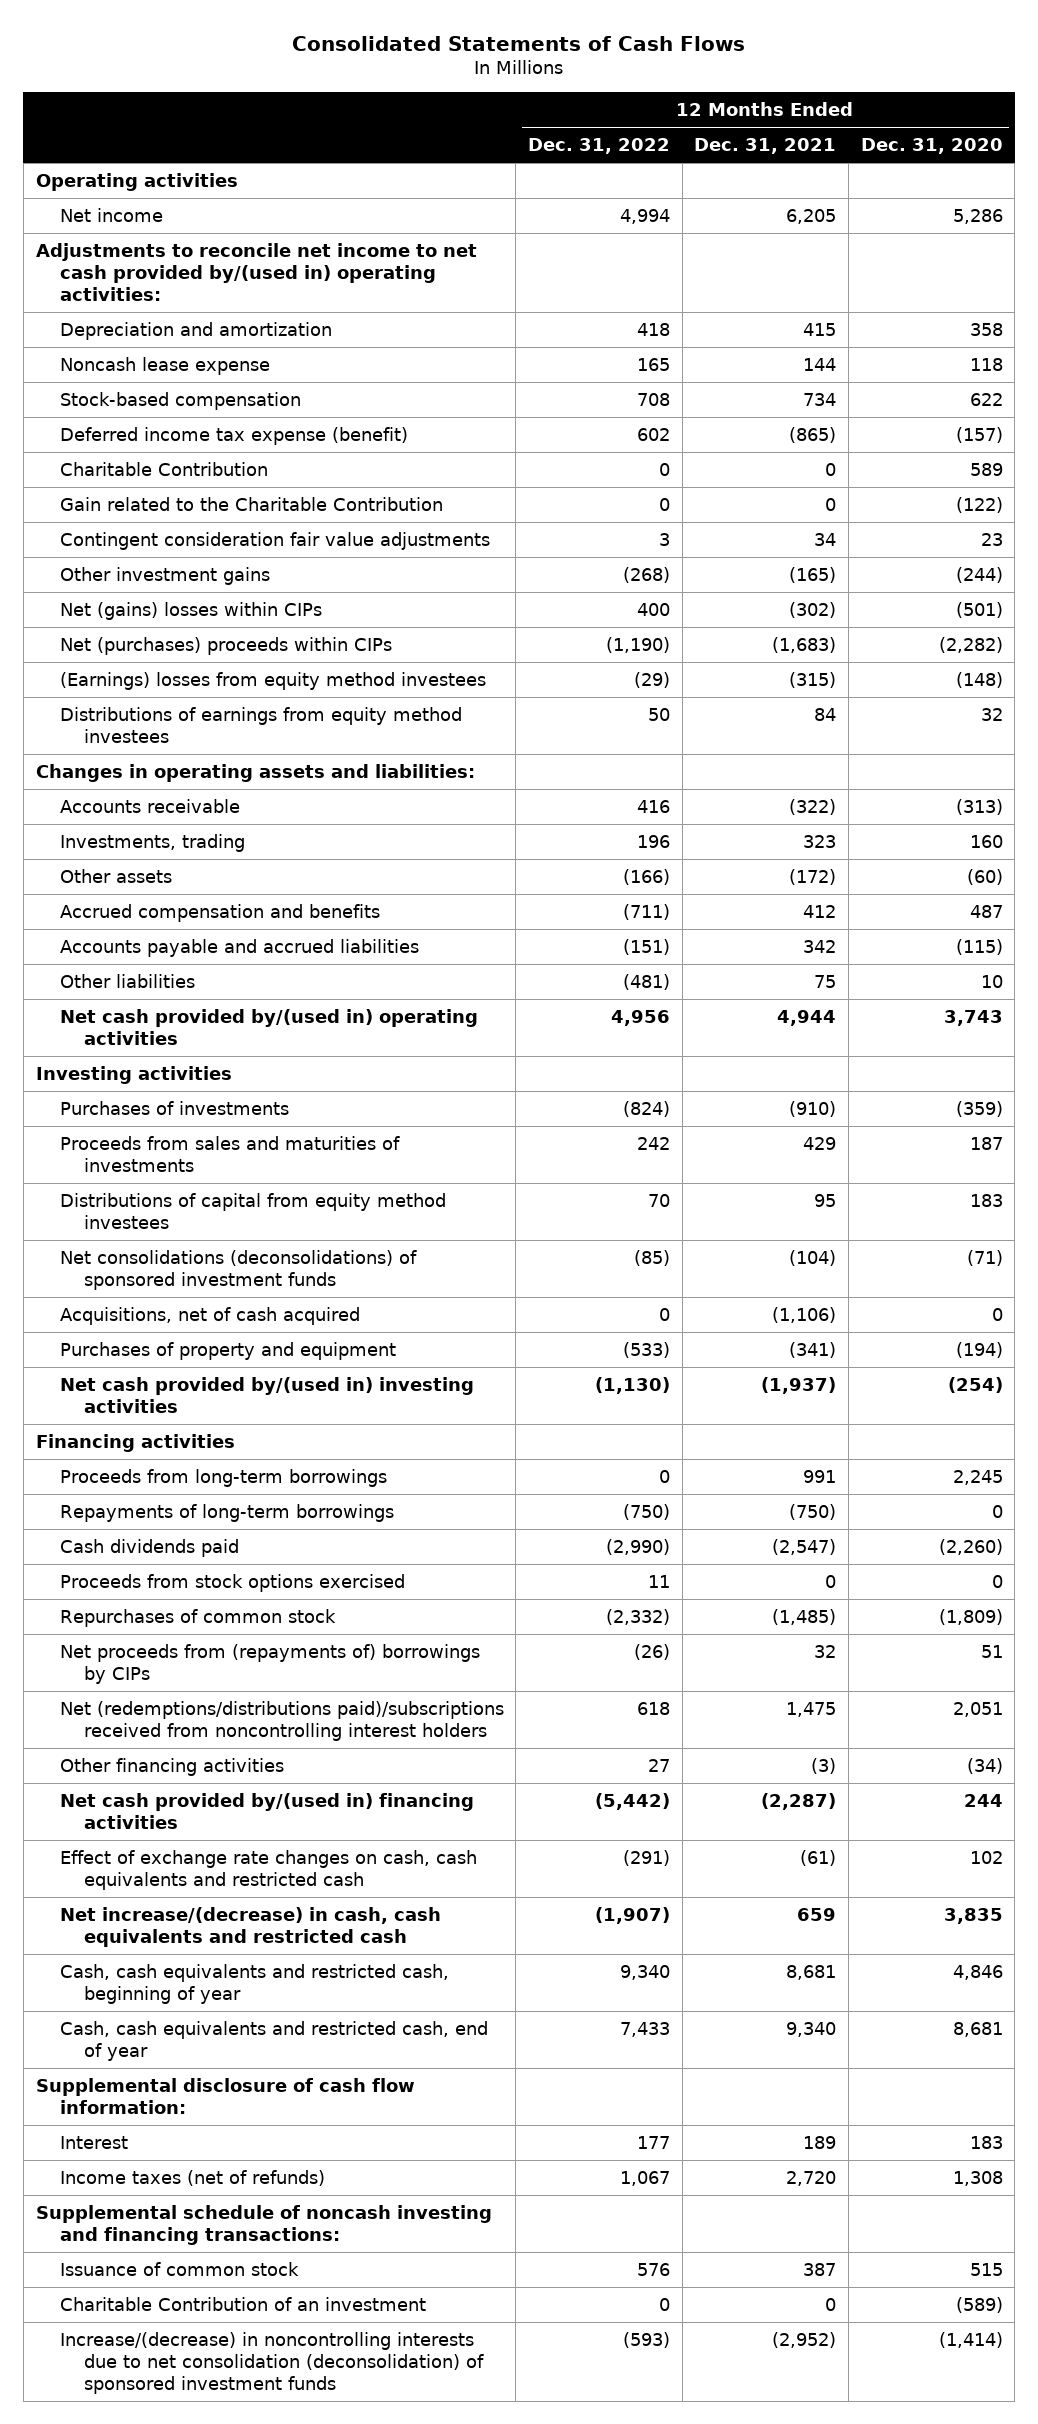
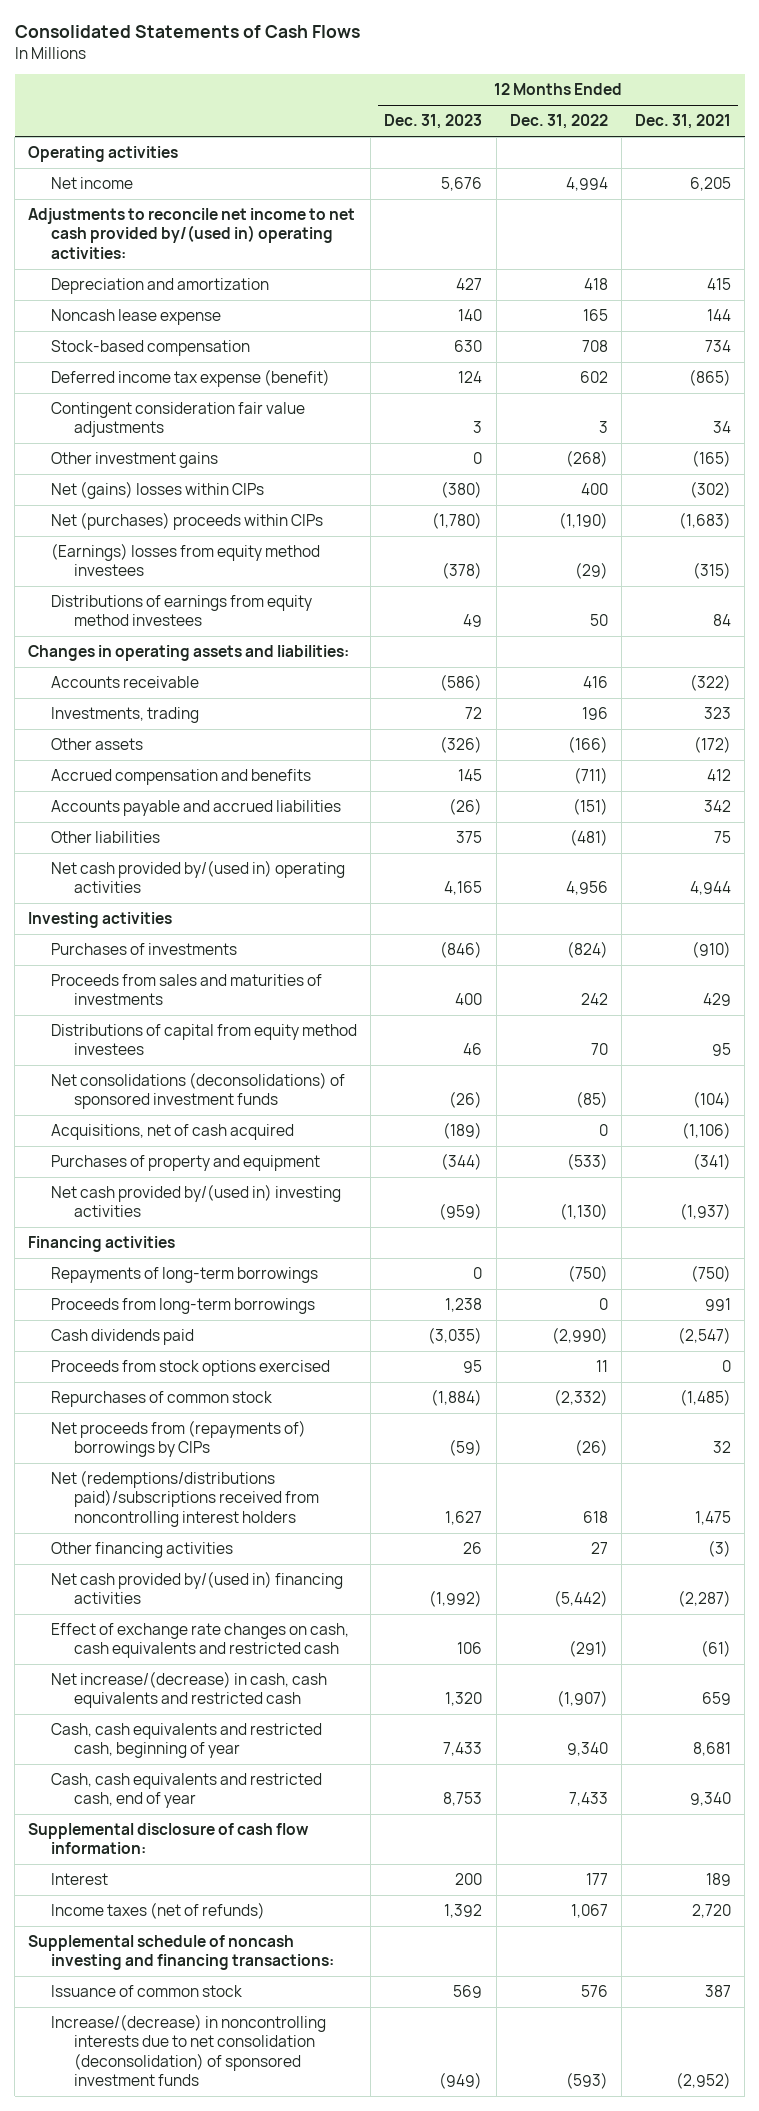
[860,137,1003,154] Dec. 31, 2020 -> none
none -> [384,114,483,130] Dec. 31, 2023
[59,461,268,476] Charitable Contribution -> none
[59,496,443,511] Gain related to the Charitable Contribution -> none
[59,1468,387,1487] Proceeds from long-term borrowings -> [51,1298,316,1315] Proceeds from long-term borrowings
[59,2296,426,2311] Charitable Contribution of an investment -> none

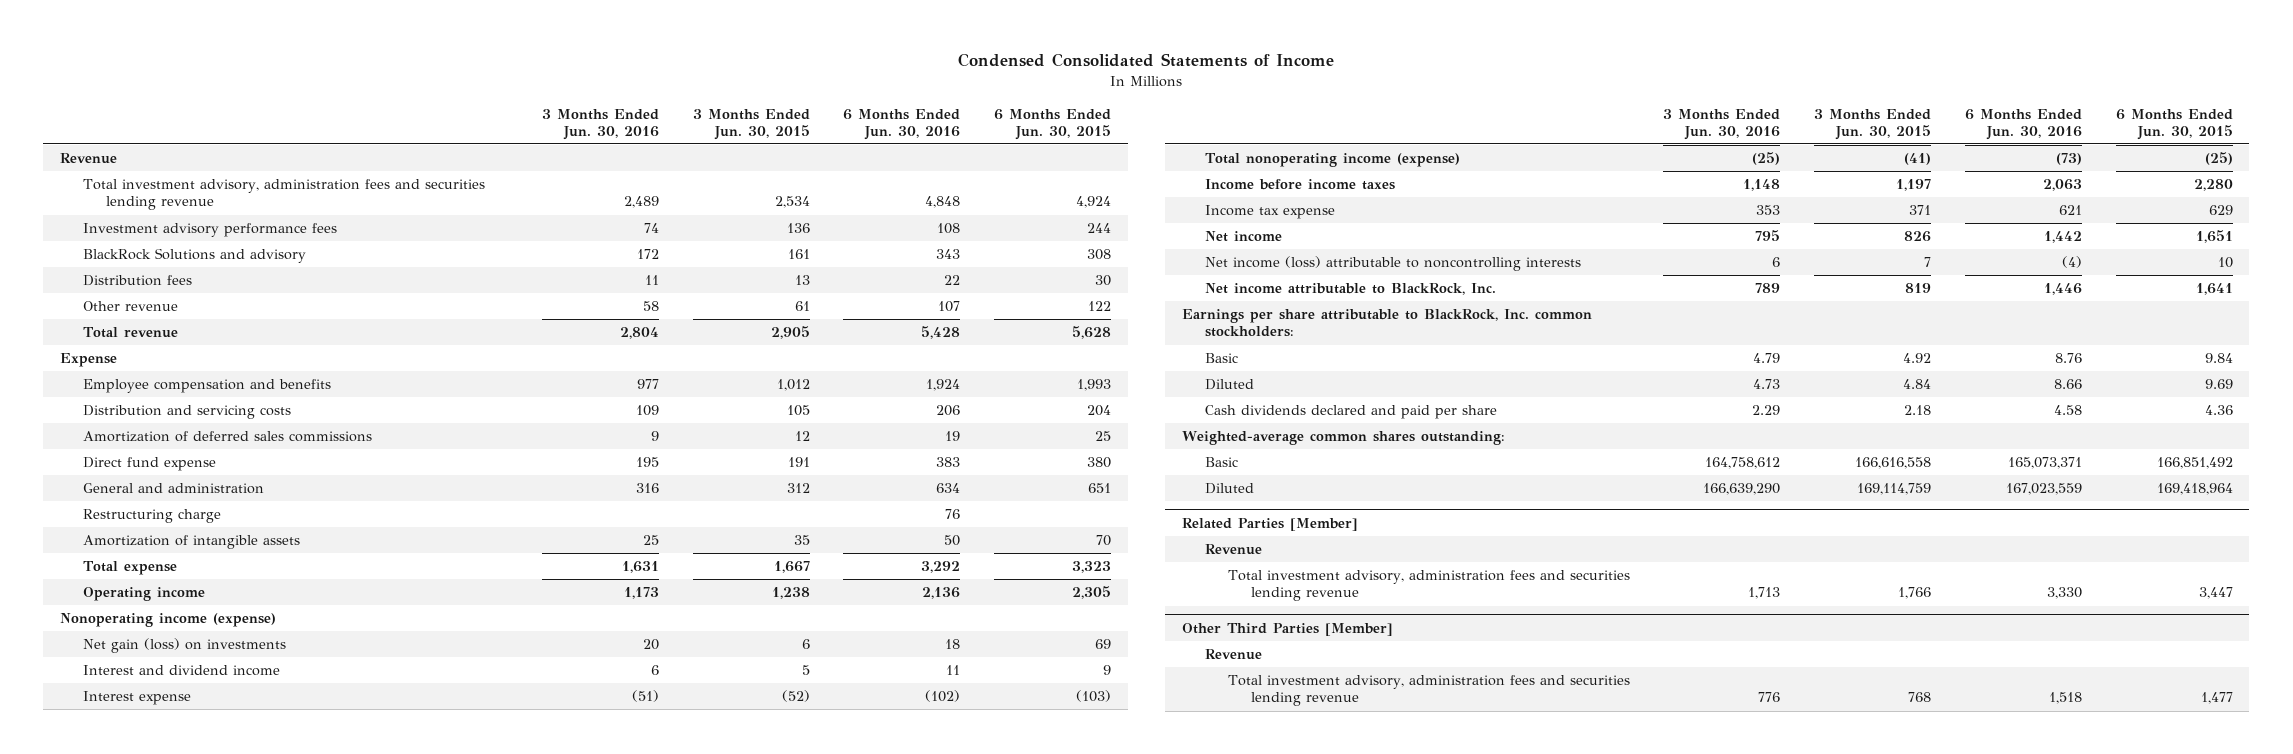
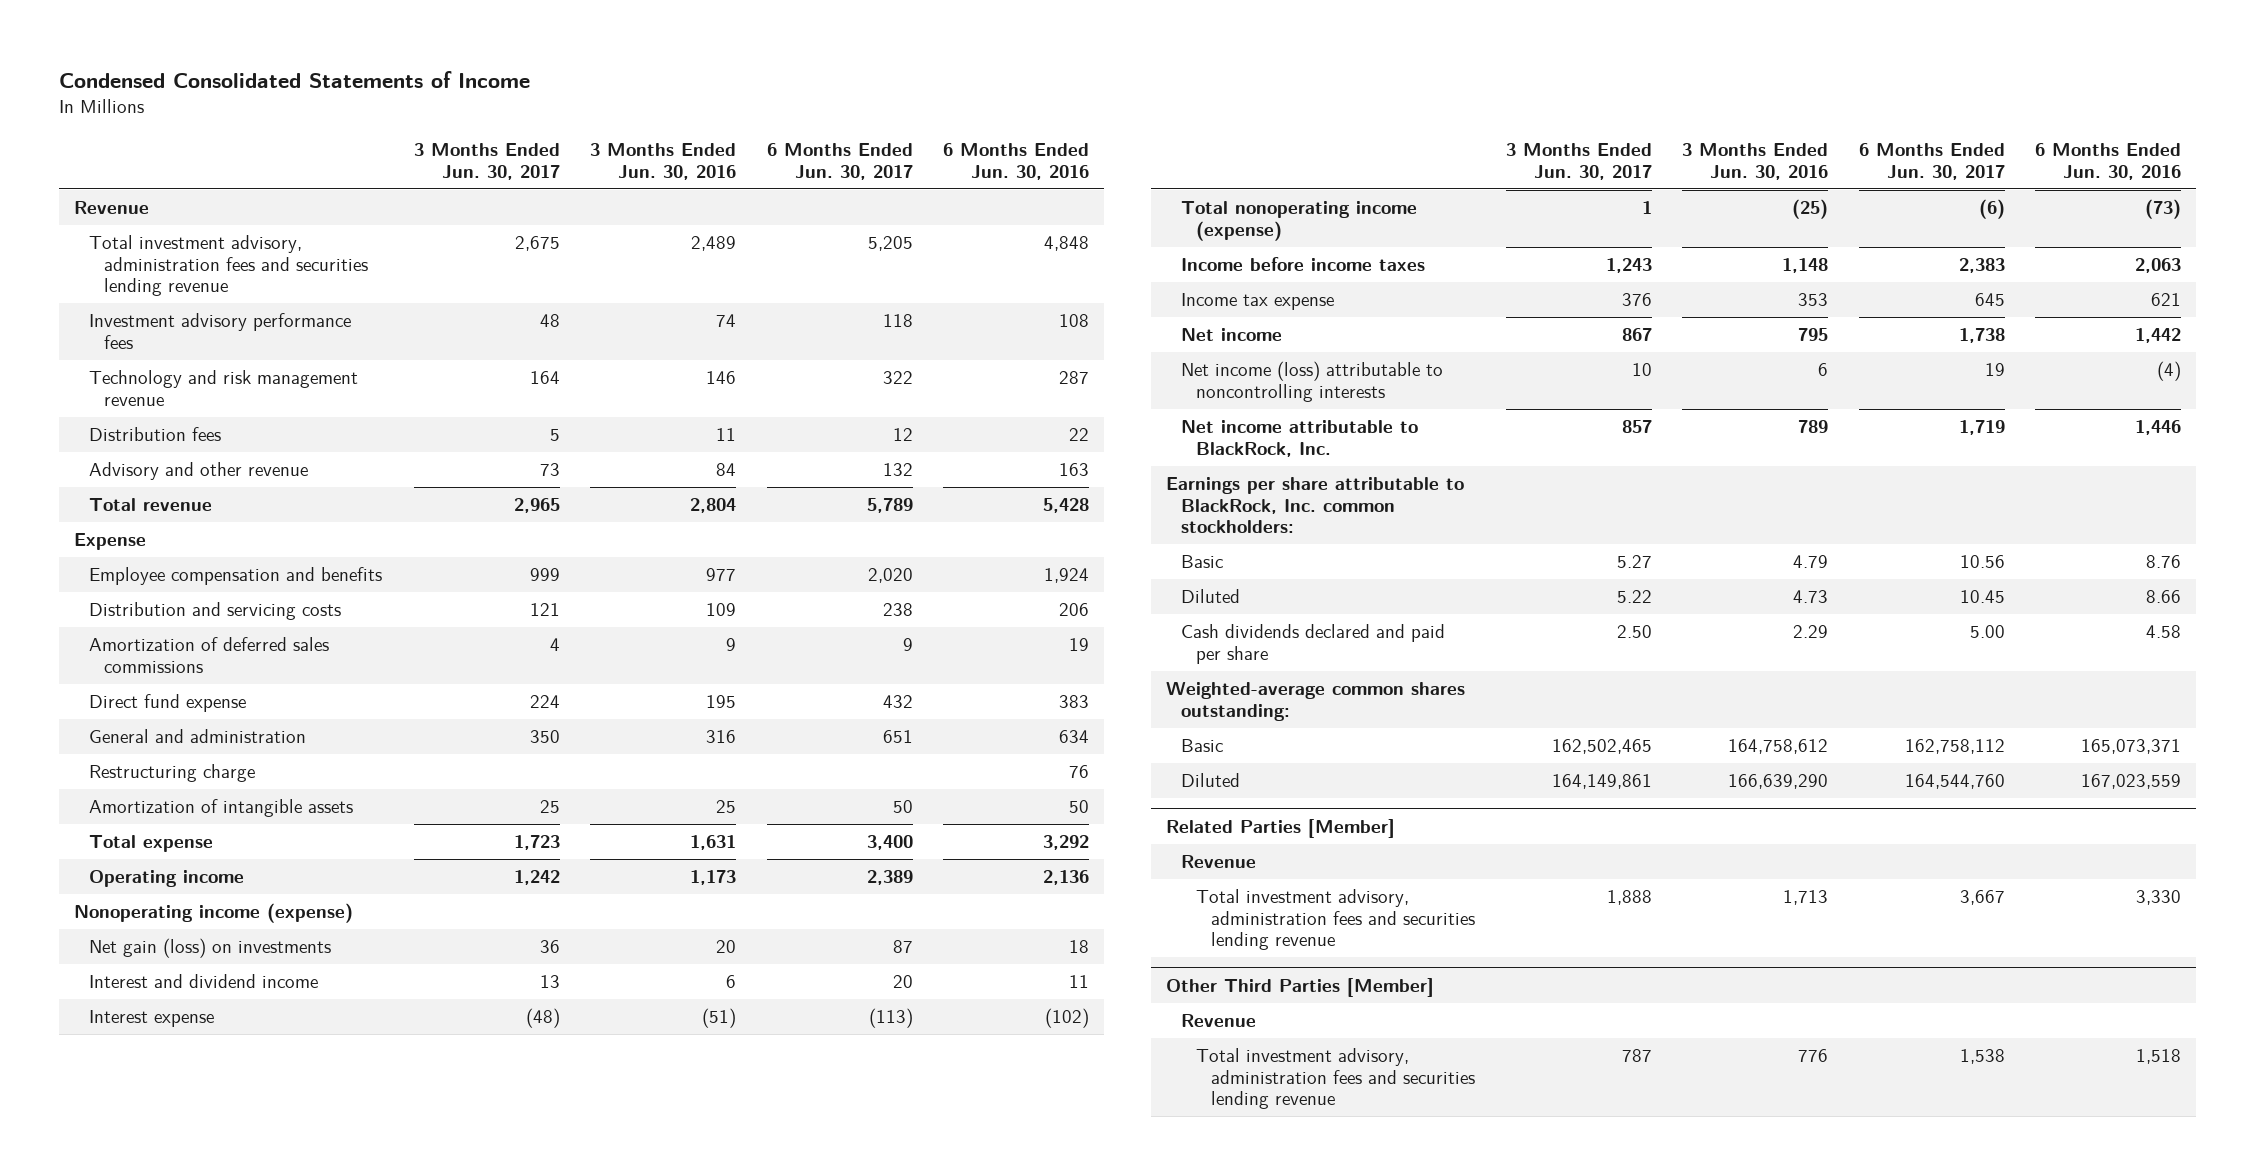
[692,108,810,140] 3 Months Ended Jun. 30, 2015 -> none
[994,108,1112,140] 6 Months Ended Jun. 30, 2015 -> none
none -> [413,143,560,180] 3 Months Ended Jun. 30, 2017
none -> [766,143,913,180] 6 Months Ended Jun. 30, 2017
[83,248,307,264] BlackRock Solutions and advisory -> none
none -> [89,370,359,406] Technology and risk management revenue
[83,301,179,312] Other revenue -> [89,462,309,481] Advisory and other revenue
[642,301,659,312] 58 -> [716,463,737,477] 84
[938,301,961,313] 107 -> [1058,463,1089,477] 163

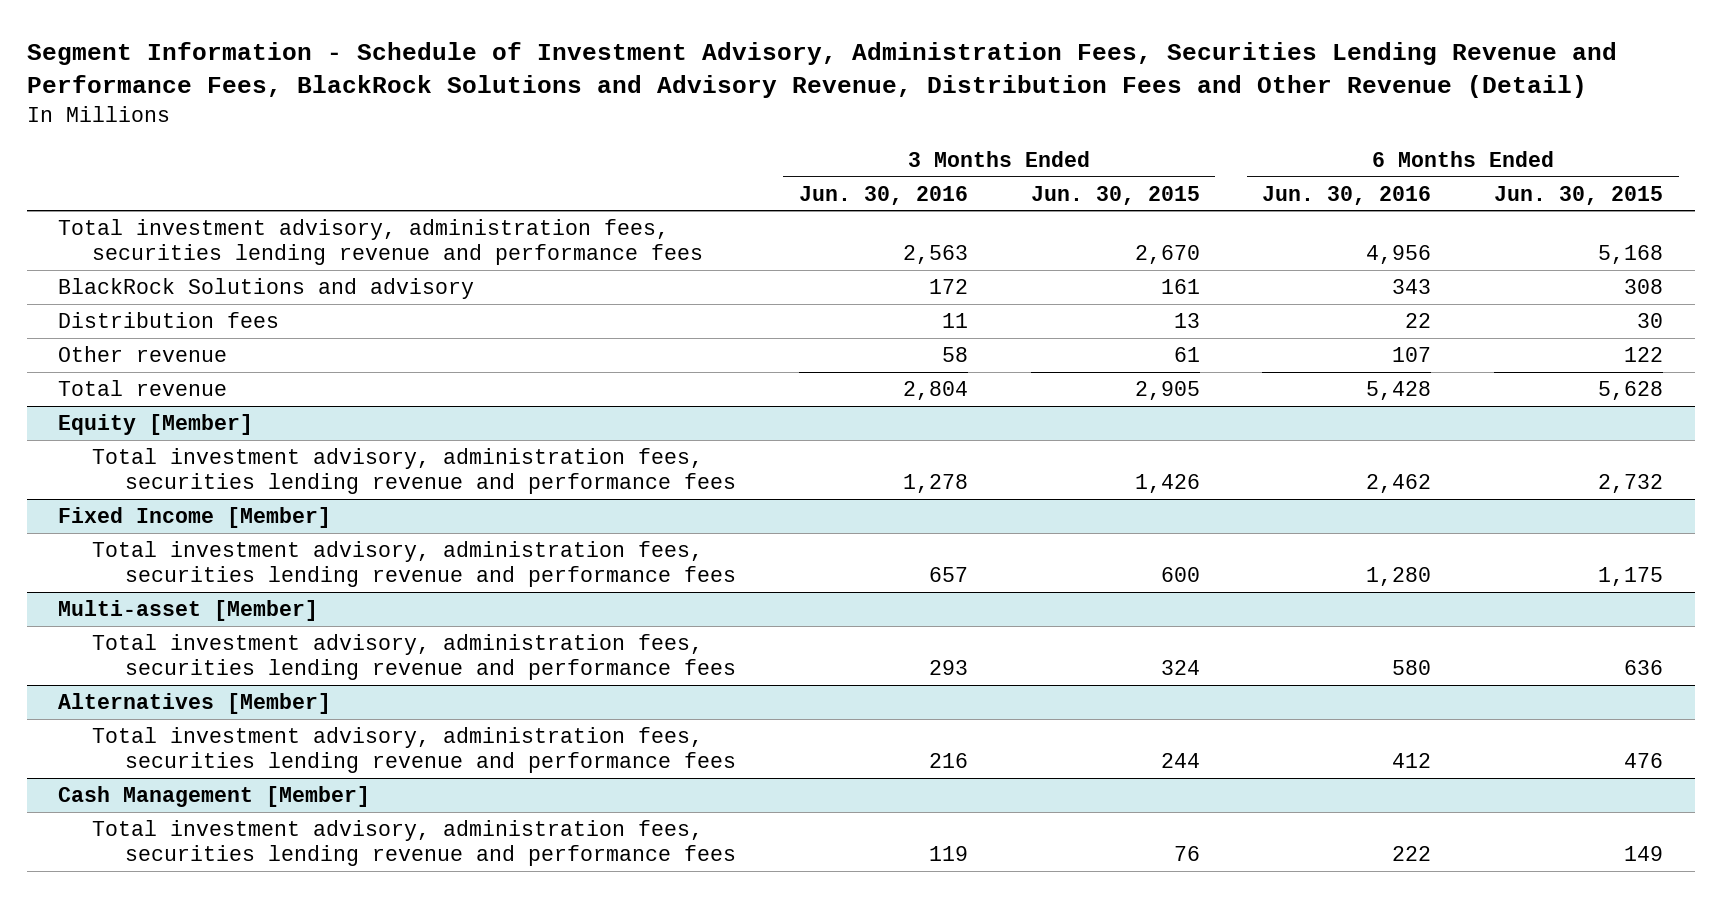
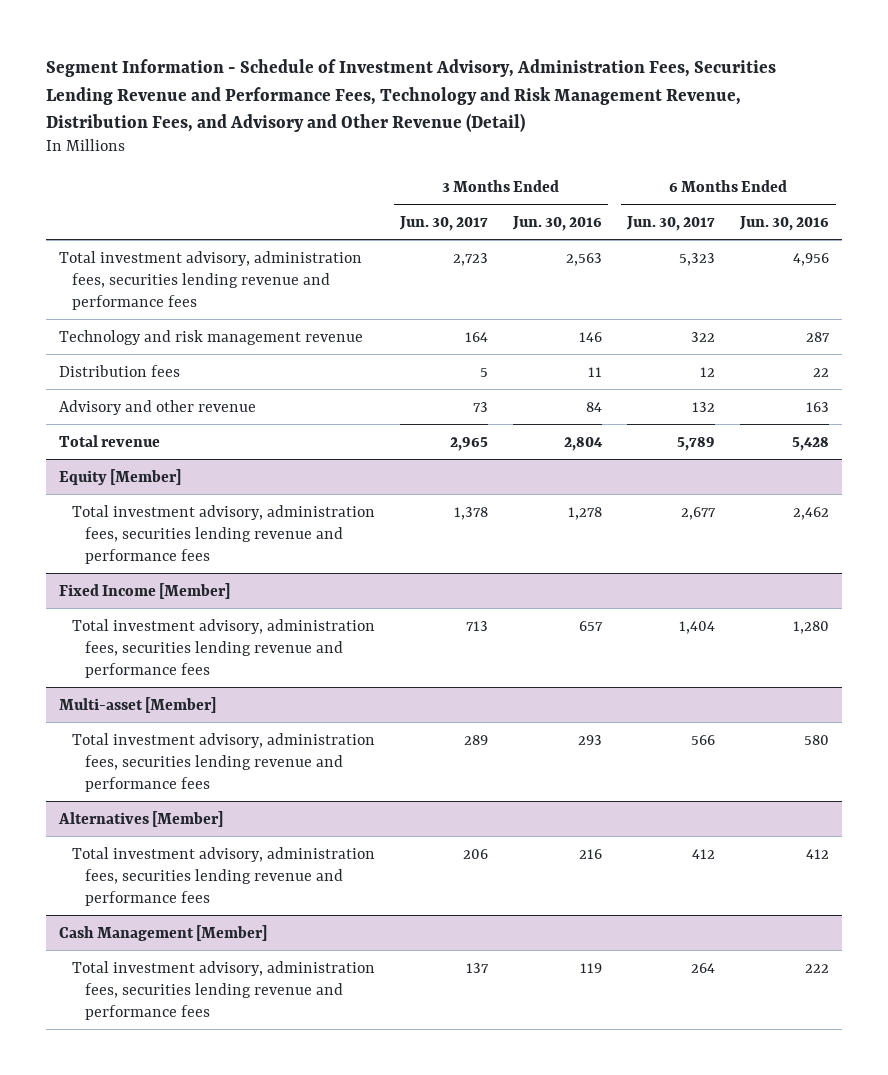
[26,41,1617,99] Segment Information - Schedule of Investment Advisory, Administration Fees, Securities Lending Revenue and Performance Fees, BlackRock Solutions and Advisory Revenue, Distribution Fees and Other Revenue (Detail) -> [46,59,777,132] Segment Information - Schedule of Investment Advisory, Administration Fees, Securities Lending Revenue and Performance Fees, Technology and Risk Management Revenue, Distribution Fees, and Advisory and Other Revenue (Detail)
[1030,185,1200,205] Jun. 30, 2015 -> none
[1494,185,1664,205] Jun. 30, 2015 -> none
none -> [399,215,489,231] Jun. 30, 2017
none -> [626,215,716,231] Jun. 30, 2017
[57,277,474,299] BlackRock Solutions and advisory -> none
none -> [58,329,363,345] Technology and risk management revenue
[57,345,227,362] Other revenue -> [58,399,256,415] Advisory and other revenue
[941,346,968,362] 58 -> [586,401,603,412] 84
[1392,346,1432,362] 107 -> [806,401,830,412] 163

